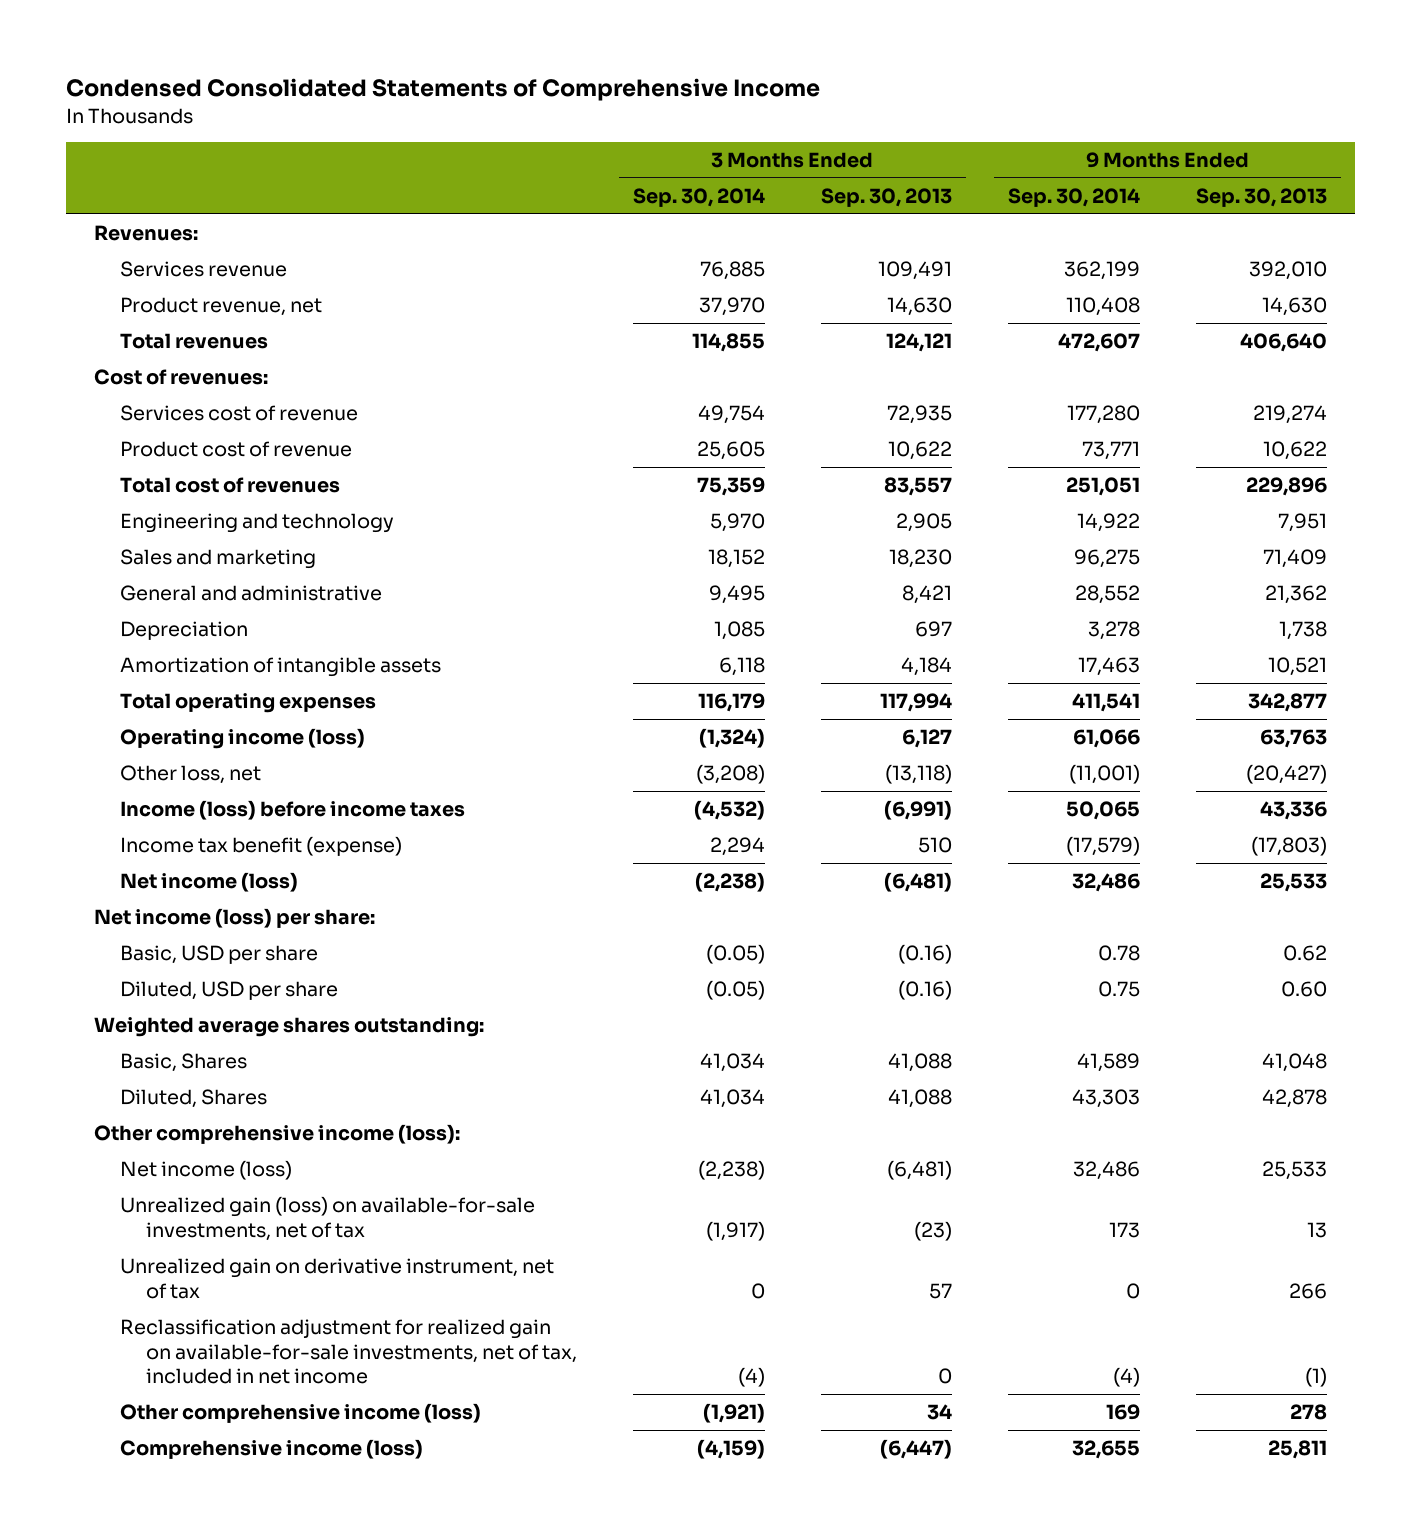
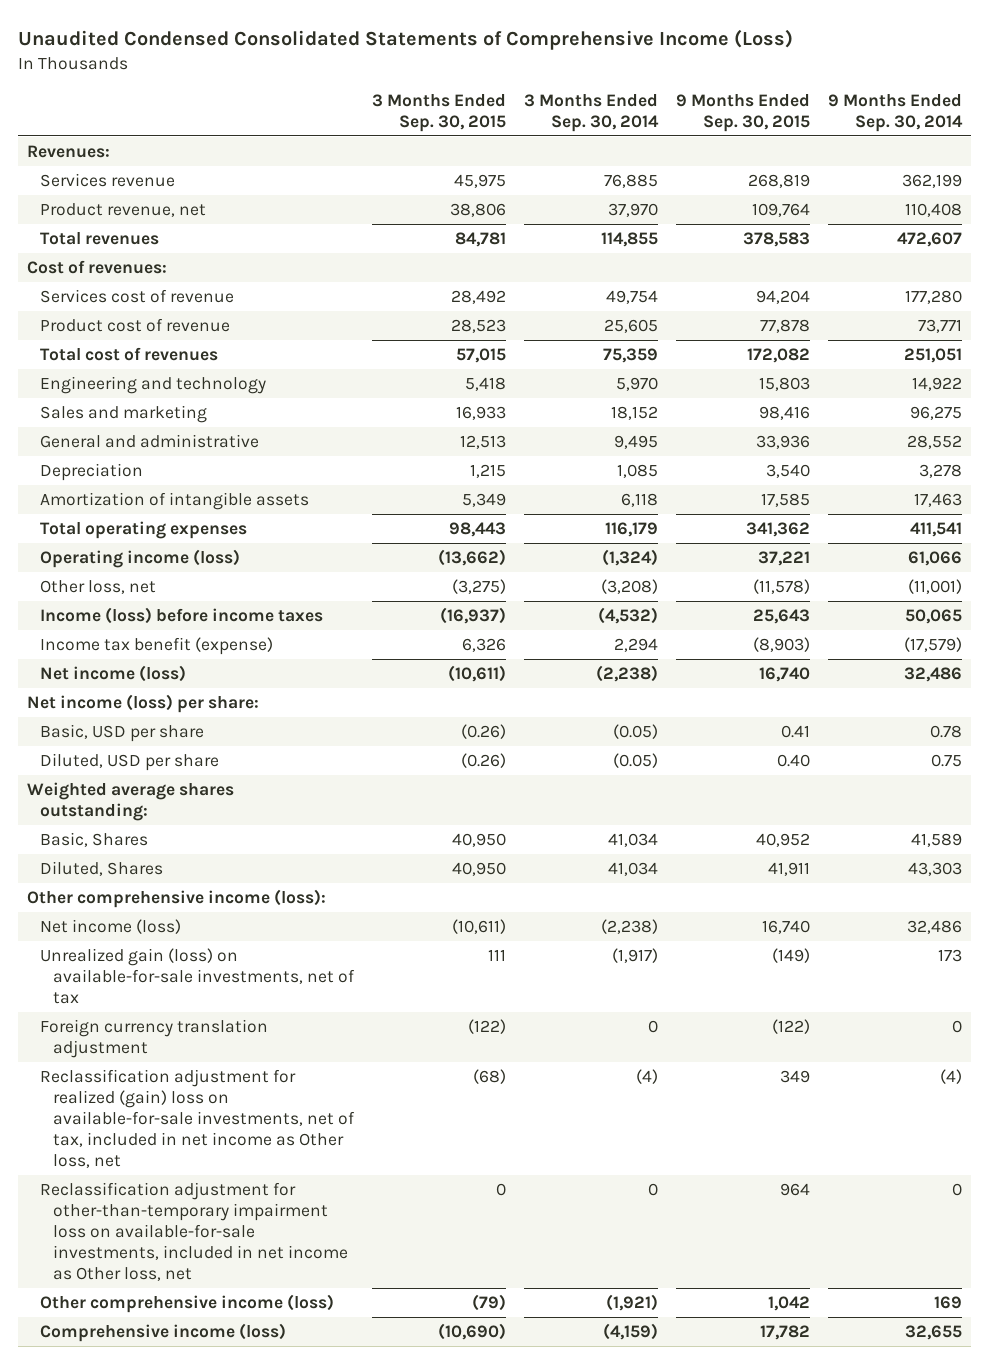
[66,78,821,102] Condensed Consolidated Statements of Comprehensive Income -> [18,29,794,51] Unaudited Condensed Consolidated Statements of Comprehensive Income (Loss)
[820,187,952,207] Sep. 30, 2013 -> none
[1196,187,1328,207] Sep. 30, 2013 -> none
none -> [371,93,506,132] 3 Months Ended Sep. 30, 2015
none -> [675,93,810,132] 9 Months Ended Sep. 30, 2015
[120,1258,555,1299] Unrealized gain on derivative instrument, net of tax -> none
none -> [39,1018,268,1058] Foreign currency translation adjustment
[120,1319,577,1385] Reclassification adjustment for realized gain on available-for-sale investments, net of tax, included in net income -> [39,1068,355,1169] Reclassification adjustment for realized (gain) loss on available-for-sale investments, net of tax, included in net income as Other loss, net
none -> [39,1181,348,1282] Reclassification adjustment for other-than-temporary impairment loss on available-for-sale investments, included in net income as Other loss, net

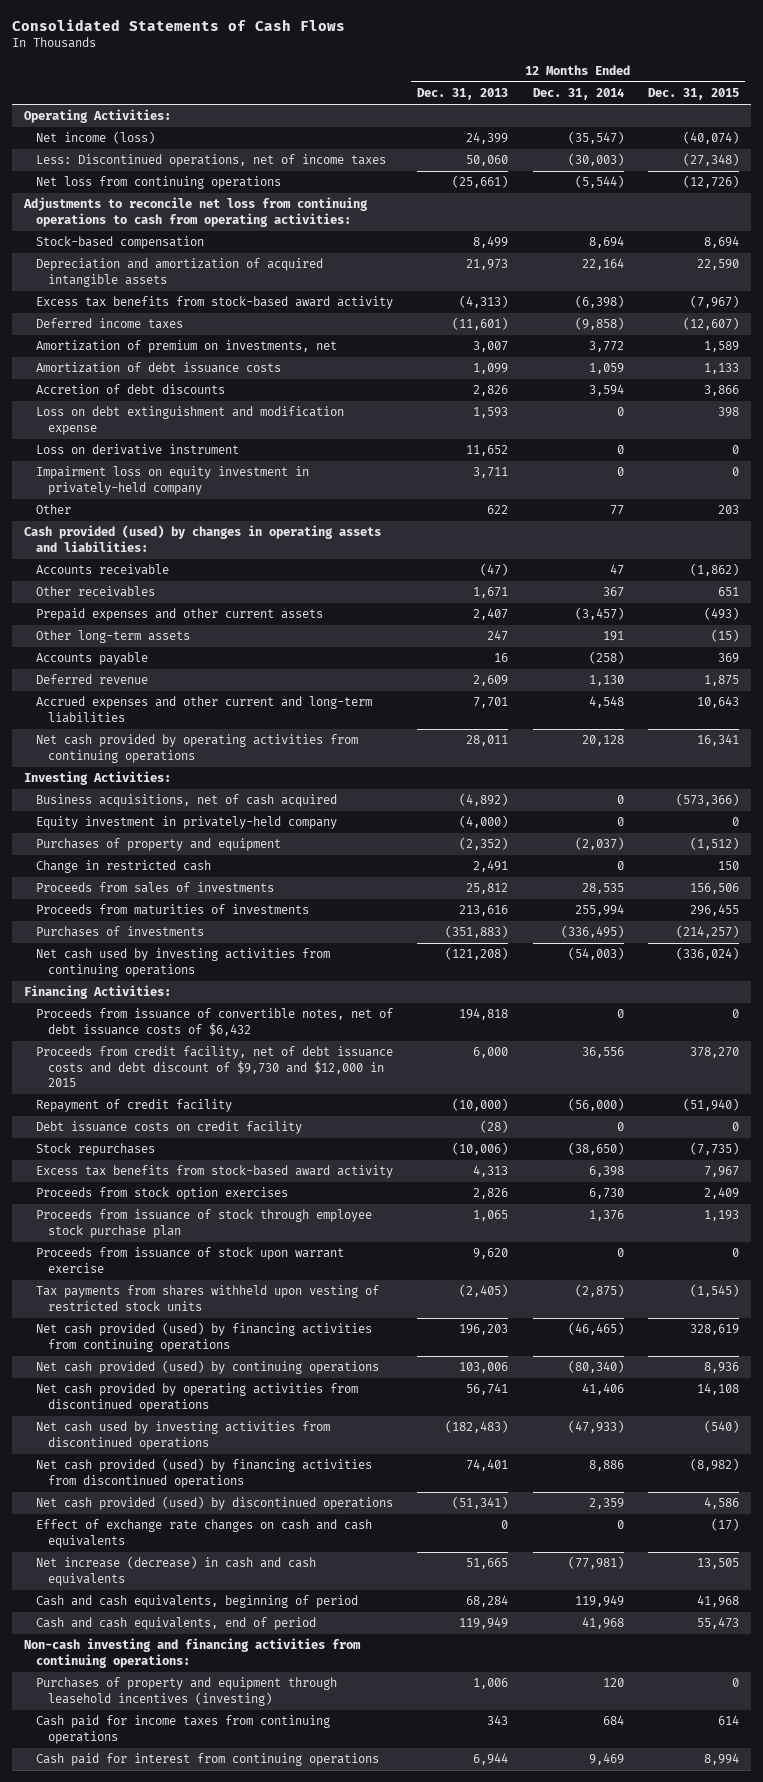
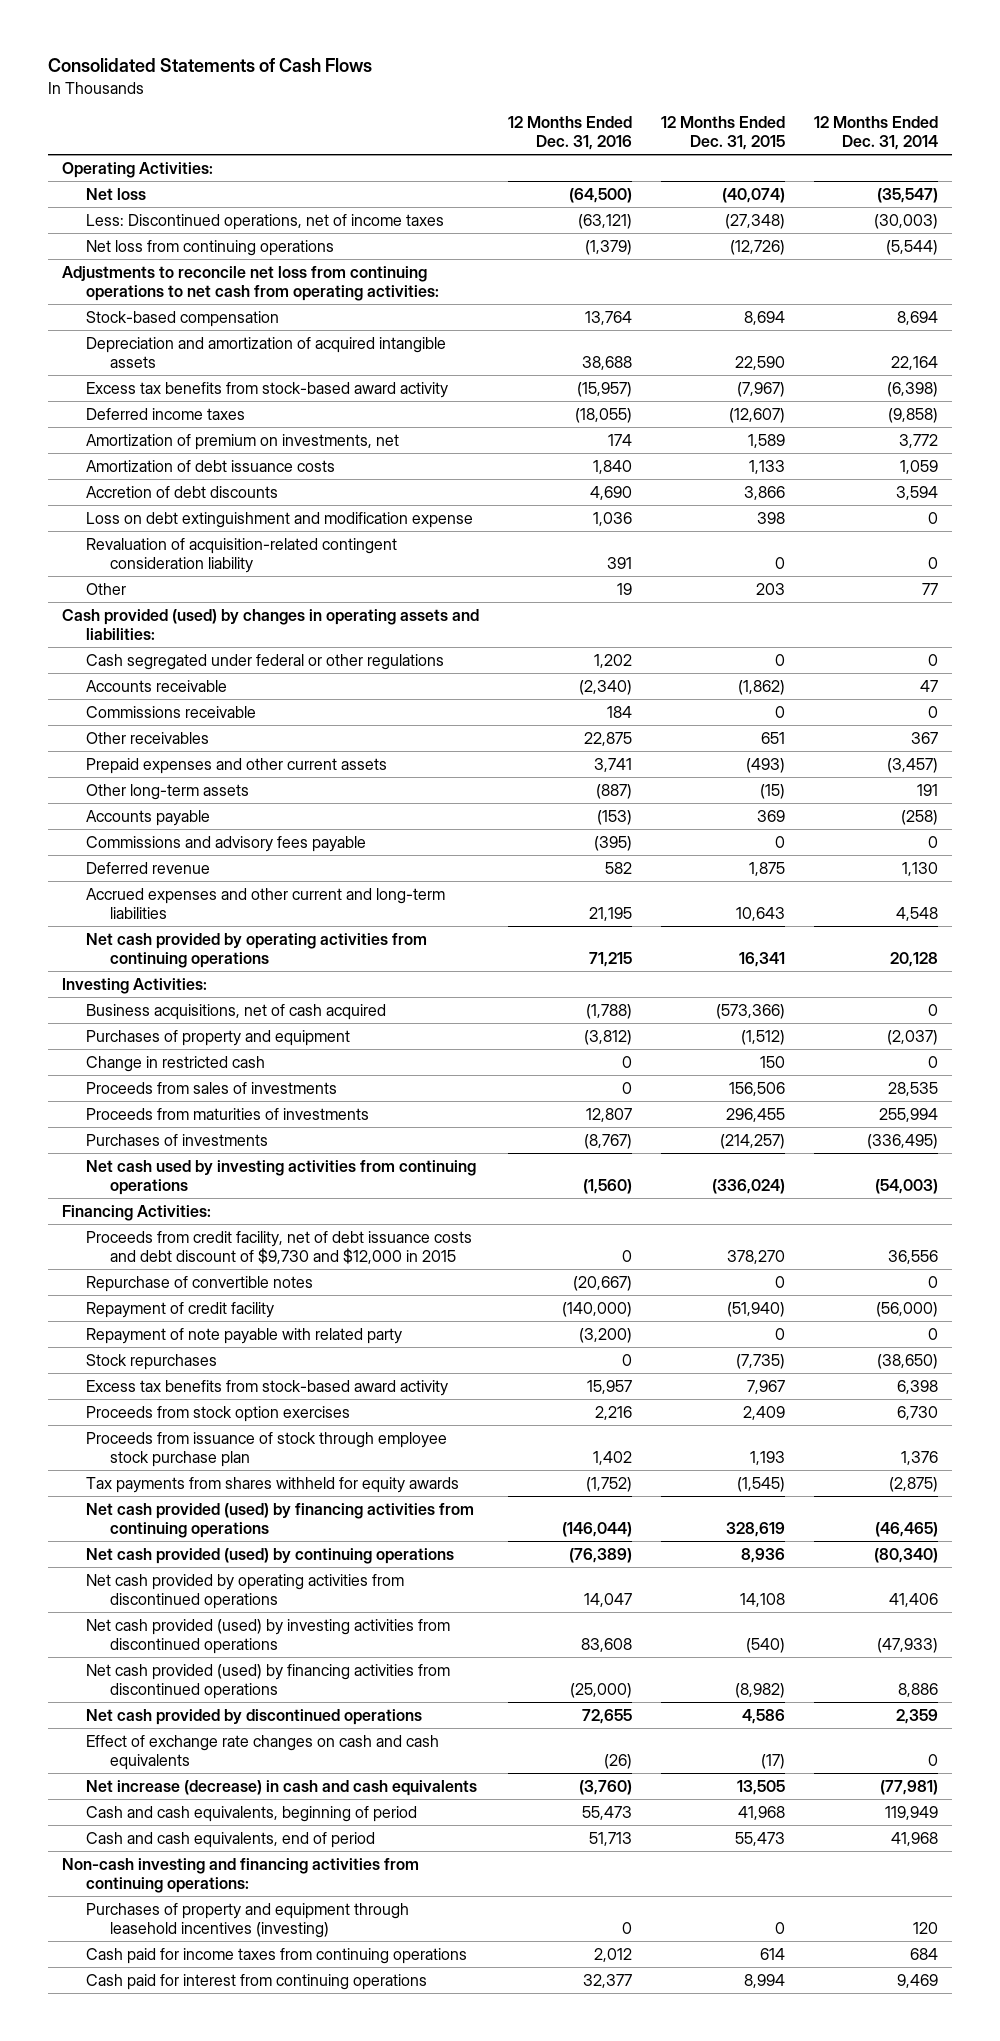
[417,88,509,101] Dec. 31, 2013 -> none
none -> [507,116,632,151] 12 Months Ended Dec. 31, 2016
[36,131,156,145] Net income (loss) -> [86,187,147,200] Net loss
[22,197,368,227] Adjustments to reconcile net loss from continuing operations to cash from operating activities: -> [61,265,440,301] Adjustments to reconcile net loss from continuing operations to net cash from operating activities:
[36,444,240,456] Loss on derivative instrument -> none
[36,466,310,495] Impairment loss on equity investment in privately-held company -> none
none -> [86,537,398,573] Revaluation of acquisition-related contingent consideration liability
none -> [86,653,445,670] Cash segregated under federal or other regulations
none -> [86,705,257,718] Commissions receivable
none -> [86,835,367,852] Commissions and advisory fees payable
[36,816,338,830] Equity investment in privately-held company -> none
[36,1008,394,1036] Proceeds from issuance of convertible notes, net of debt issuance costs of $6,432 -> none
none -> [86,1275,314,1292] Repurchase of convertible notes
[36,1121,303,1135] Debt issuance costs on credit facility -> none
none -> [86,1327,403,1344] Repayment of note payable with related party
[36,1247,345,1273] Proceeds from issuance of stock upon warrant exercise -> none
[36,1285,380,1311] Tax payments from shares withheld upon vesting of restricted stock units -> [86,1476,460,1493] Tax payments from shares withheld for equity awards
[36,1421,331,1450] Net cash used by investing activities from discontinued operations -> [86,1618,451,1654] Net cash provided (used) by investing activities from discontinued operations
[36,1496,394,1511] Net cash provided (used) by discontinued operations -> [86,1708,423,1725] Net cash provided by discontinued operations

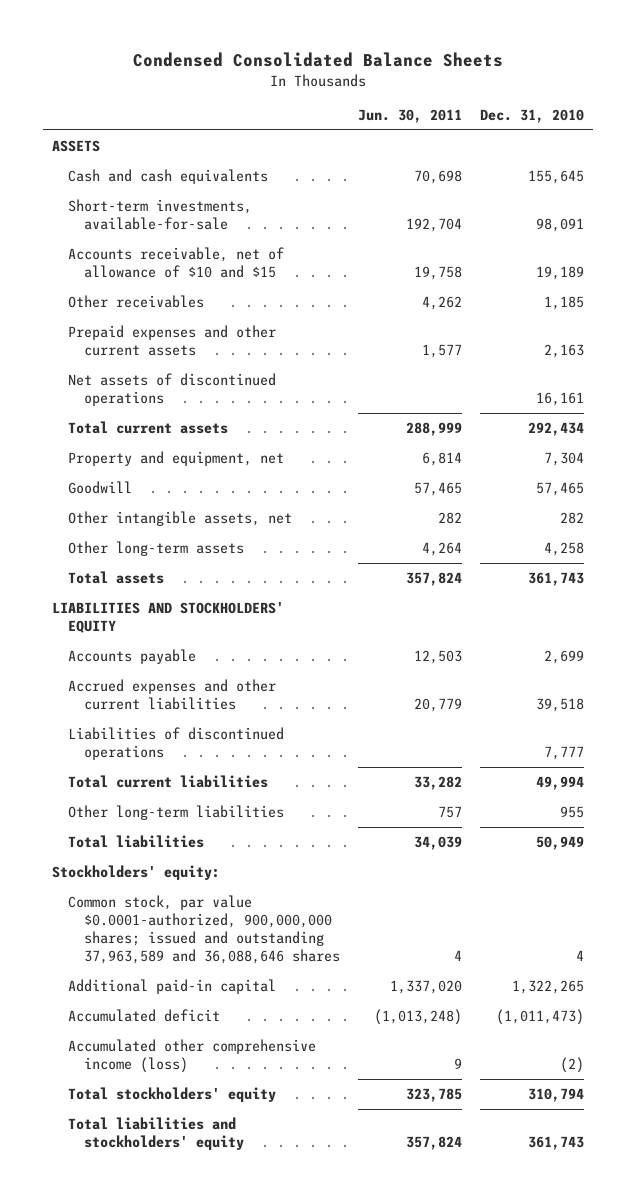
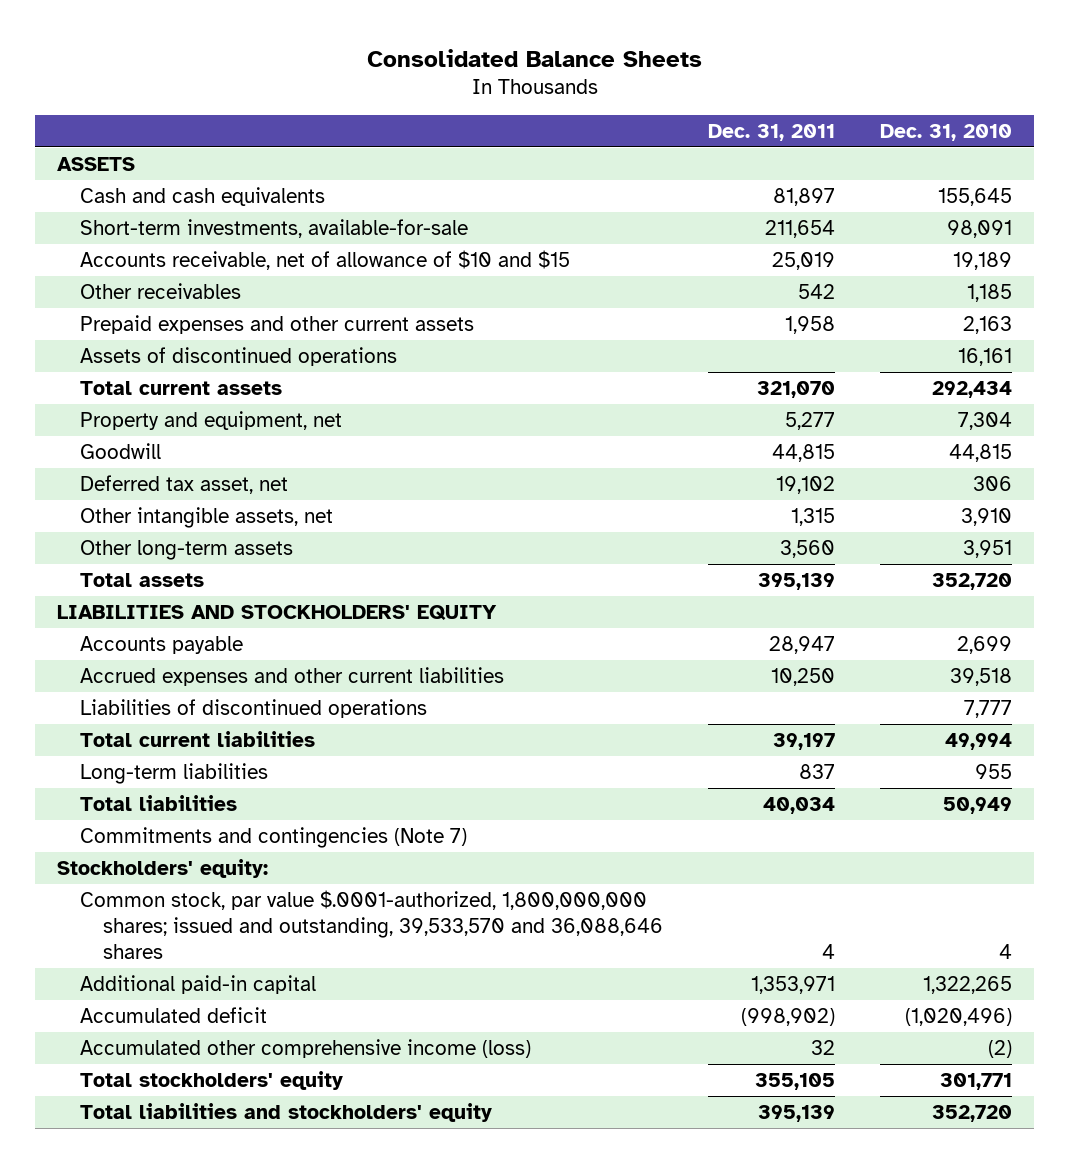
[133,51,504,67] Condensed Consolidated Balance Sheets -> [366,48,702,67] Consolidated Balance Sheets
[358,109,463,124] Jun. 30, 2011 -> none
none -> [707,123,835,141] Dec. 31, 2011
[68,372,277,407] Net assets of discontinued operations -> [80,347,398,367] Assets of discontinued operations
[536,481,585,496] 57,465 -> [948,444,1012,463] 44,815
none -> [80,475,289,495] Deferred tax asset, net
[560,511,585,524] 282 -> [960,508,1012,527] 3,910
[544,541,585,556] 4,258 -> [962,540,1012,559] 3,951
[528,571,585,586] 361,743 -> [931,573,1012,591] 352,720
[68,804,285,820] Other long-term liabilities -> [80,763,269,785] Long-term liabilities
none -> [80,827,468,849] Commitments and contingencies (Note 7)
[68,894,341,965] Common stock, par value $0.0001-authorized, 900,000,000 shares; issued and outstanding 37,963,589 and 36,088,646 shares -> [80,890,664,960] Common stock, par value $.0001-authorized, 1,800,000,000 shares; issued and outstanding, 39,533,570 and 36,088,646 shares
[496,1008,585,1025] (1,011,473) -> [904,1008,1012,1027] (1,020,496)
[528,1087,585,1102] 310,794 -> [939,1073,1012,1091] 301,771
[528,1136,585,1151] 361,743 -> [931,1105,1012,1123] 352,720

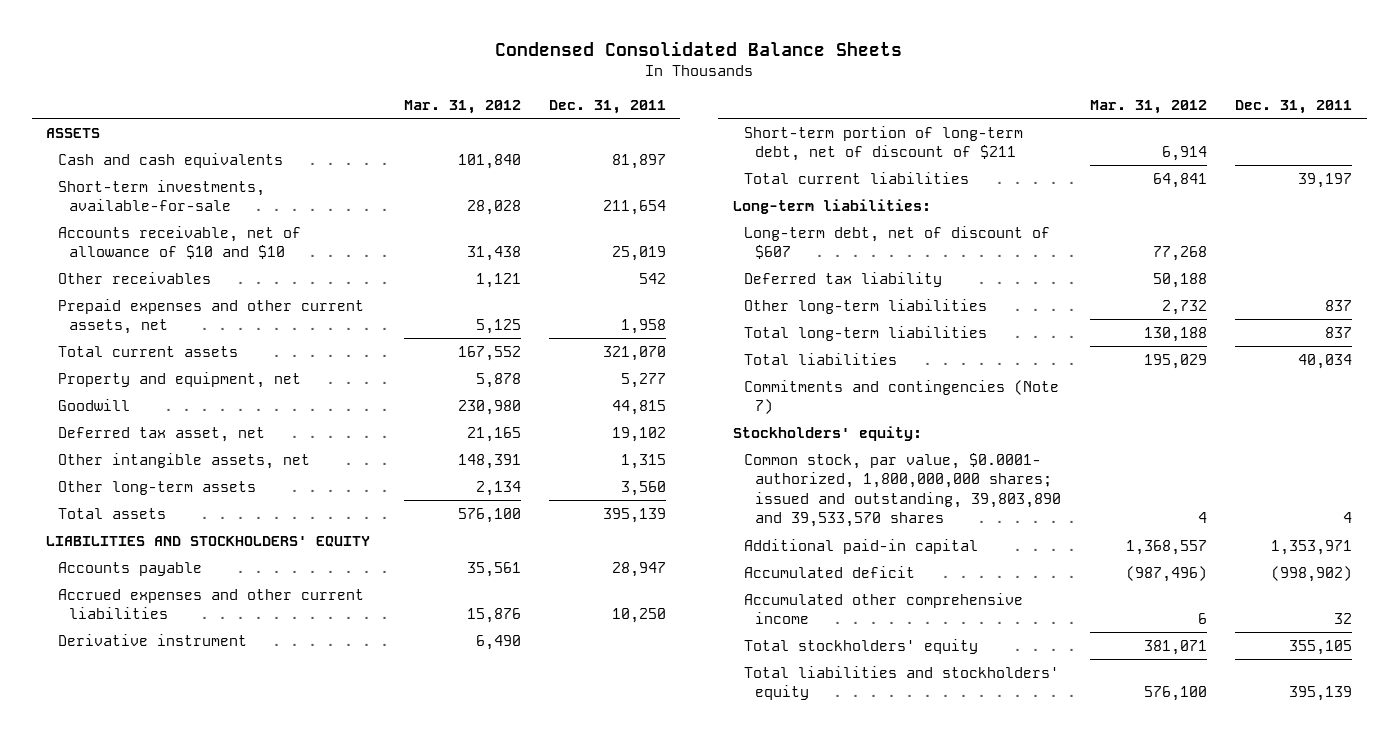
[366,48,702,67] Consolidated Balance Sheets -> [495,40,903,56] Condensed Consolidated Balance Sheets
[879,123,1012,141] Dec. 31, 2010 -> none
none -> [403,99,521,114] Mar. 31, 2012
[80,250,571,271] Accounts receivable, net of allowance of $10 and $15 -> [57,225,301,260] Accounts receivable, net of allowance of $10 and $10
[80,347,398,367] Assets of discontinued operations -> none
[80,315,475,335] Prepaid expenses and other current assets -> [57,298,364,335] Prepaid expenses and other current assets, net
[80,699,428,719] Liabilities of discontinued operations -> none
none -> [57,633,247,646] Derivative instrument
none -> [743,125,1023,162] Short-term portion of long-term debt, net of discount of $211
none -> [732,198,931,214] Long-term liabilities:
none -> [743,225,1050,260] Long-term debt, net of discount of $607
none -> [743,271,942,287] Deferred tax liability
[80,763,269,785] Long-term liabilities -> [743,298,987,314] Other long-term liabilities
none -> [743,325,987,341] Total long-term liabilities
[80,890,664,960] Common stock, par value $.0001-authorized, 1,800,000,000 shares; issued and outstanding, 39,533,570 and 36,088,646 shares -> [743,452,1062,528] Common stock, par value, $0.0001- authorized, 1,800,000,000 shares; issued and outstanding, 39,803,890 and 39,533,570 shares
[80,1039,532,1059] Accumulated other comprehensive income (loss) -> [743,592,1023,625] Accumulated other comprehensive income

